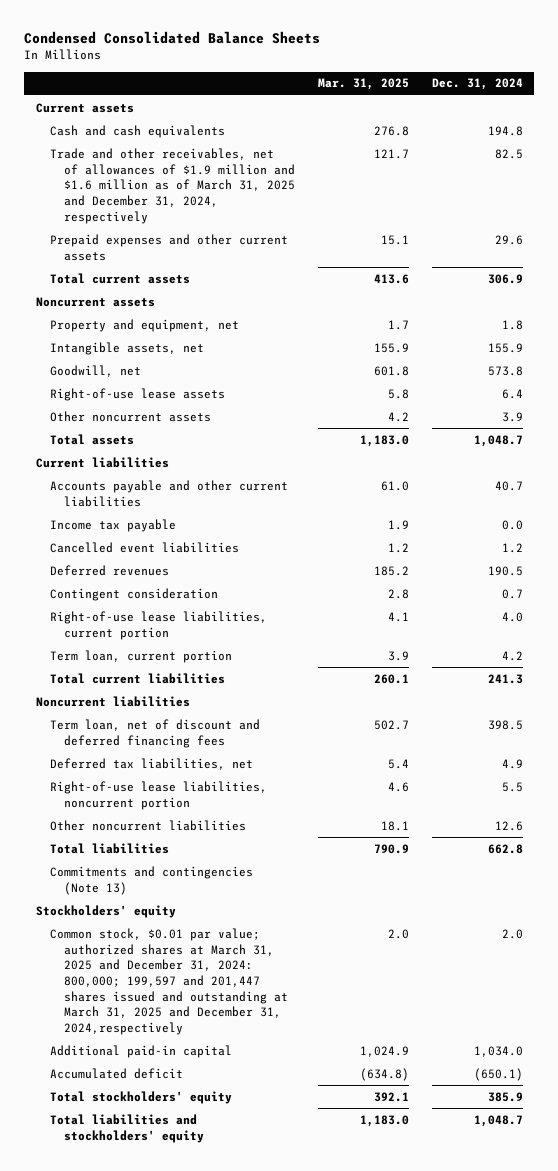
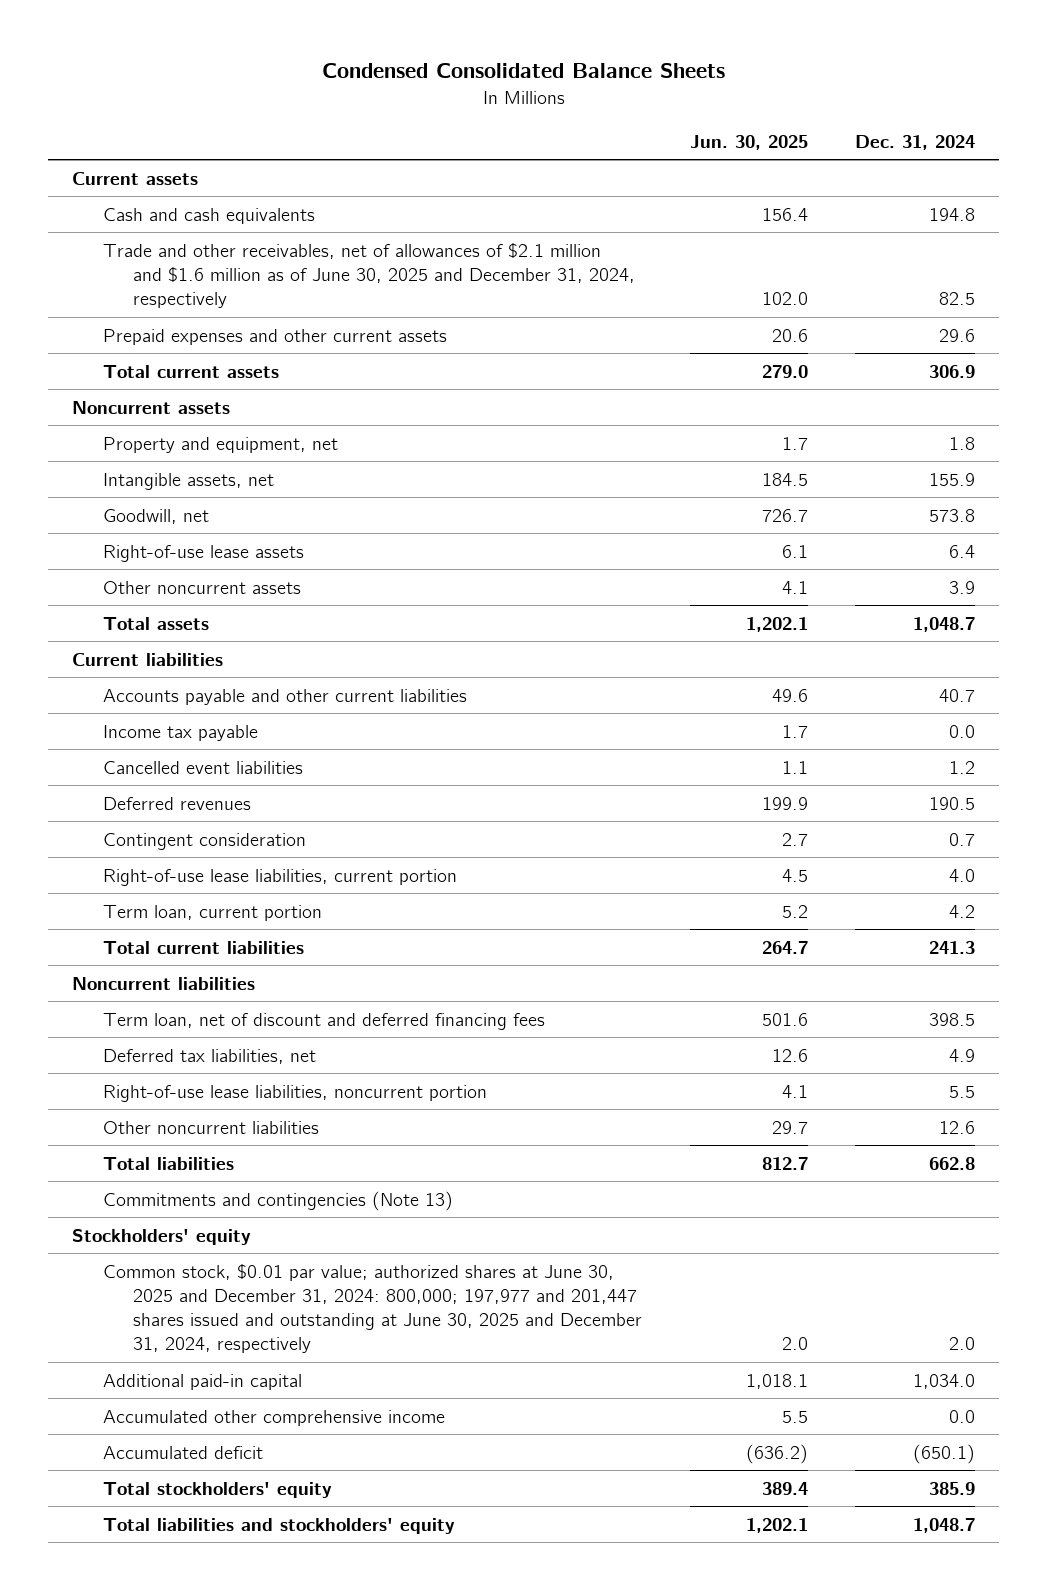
[317,78,409,91] Mar. 31, 2025 -> none
none -> [689,134,808,150] Jun. 30, 2025
[49,147,296,224] Trade and other receivables, net of allowances of $1.9 million and $1.6 million as of March 31, 2025 and December 31, 2024, respectively -> [102,242,636,308] Trade and other receivables, net of allowances of $2.1 million and $1.6 million as of June 30, 2025 and December 31, 2024, respectively
[49,927,289,1036] Common stock, $0.01 par value; authorized shares at March 31, 2025 and December 31, 2024: 800,000; 199,597 and 201,447 shares issued and outstanding at March 31, 2025 and December 31, 2024,respectively -> [102,1263,643,1354] Common stock, $0.01 par value; authorized shares at June 30, 2025 and December 31, 2024: 800,000; 197,977 and 201,447 shares issued and outstanding at June 30, 2025 and December 31, 2024, respectively
none -> [102,1409,445,1426] Accumulated other comprehensive income

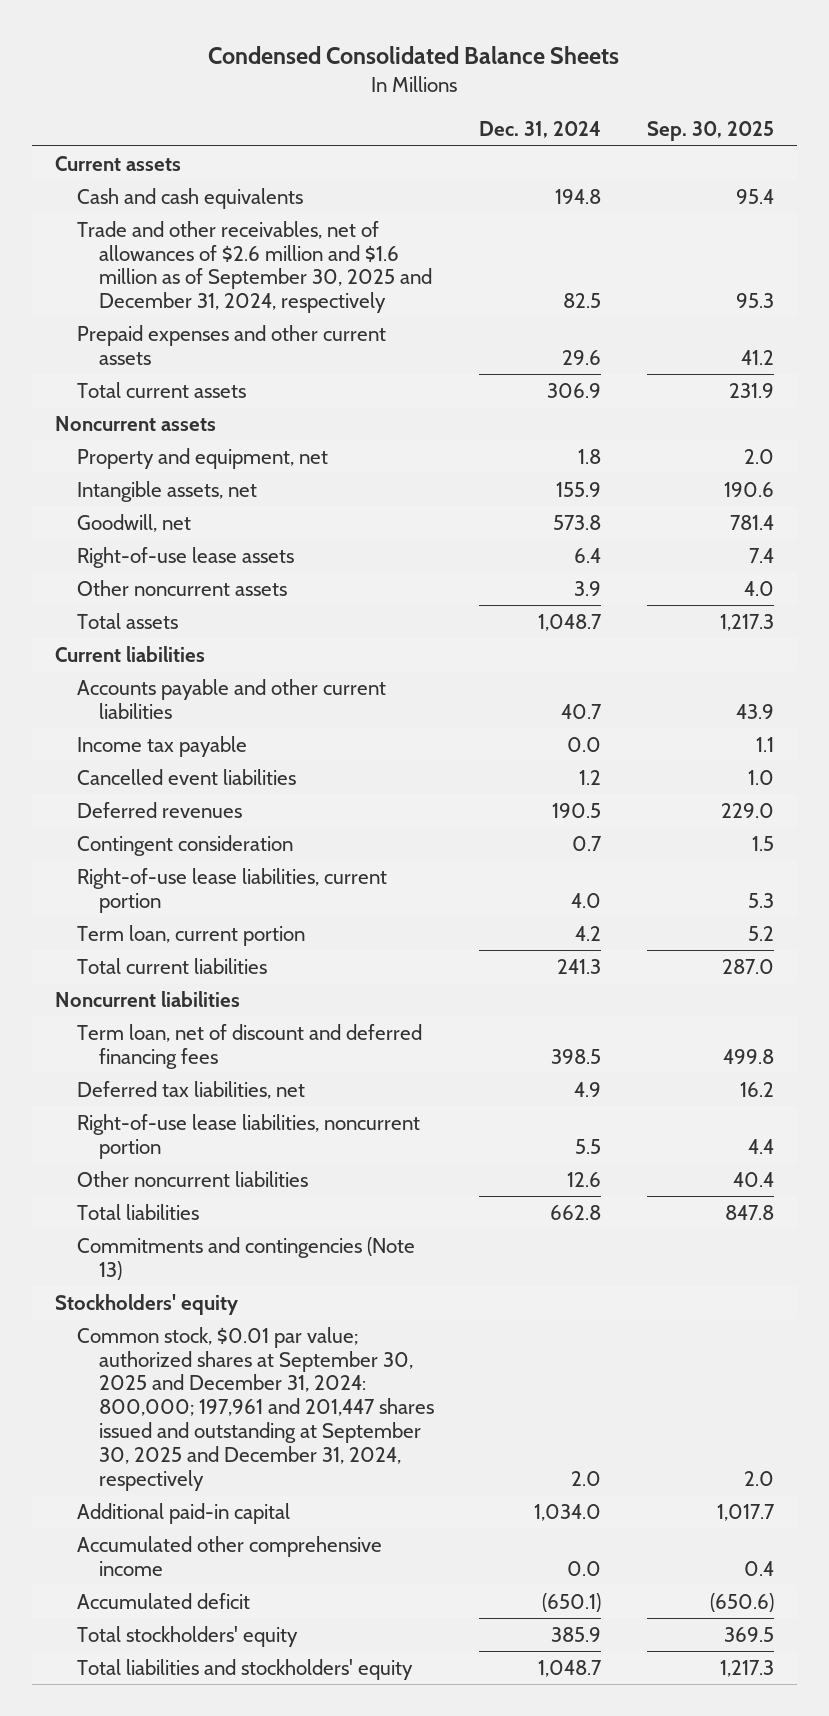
[689,134,808,150] Jun. 30, 2025 -> none
none -> [646,121,774,142] Sep. 30, 2025
[102,242,636,308] Trade and other receivables, net of allowances of $2.1 million and $1.6 million as of June 30, 2025 and December 31, 2024, respectively -> [76,220,432,314] Trade and other receivables, net of allowances of $2.6 million and $1.6 million as of September 30, 2025 and December 31, 2024, respectively
[102,1263,643,1354] Common stock, $0.01 par value; authorized shares at June 30, 2025 and December 31, 2024: 800,000; 197,977 and 201,447 shares issued and outstanding at June 30, 2025 and December 31, 2024, respectively -> [76,1326,434,1491] Common stock, $0.01 par value; authorized shares at September 30, 2025 and December 31, 2024: 800,000; 197,961 and 201,447 shares issued and outstanding at September 30, 2025 and December 31, 2024, respectively

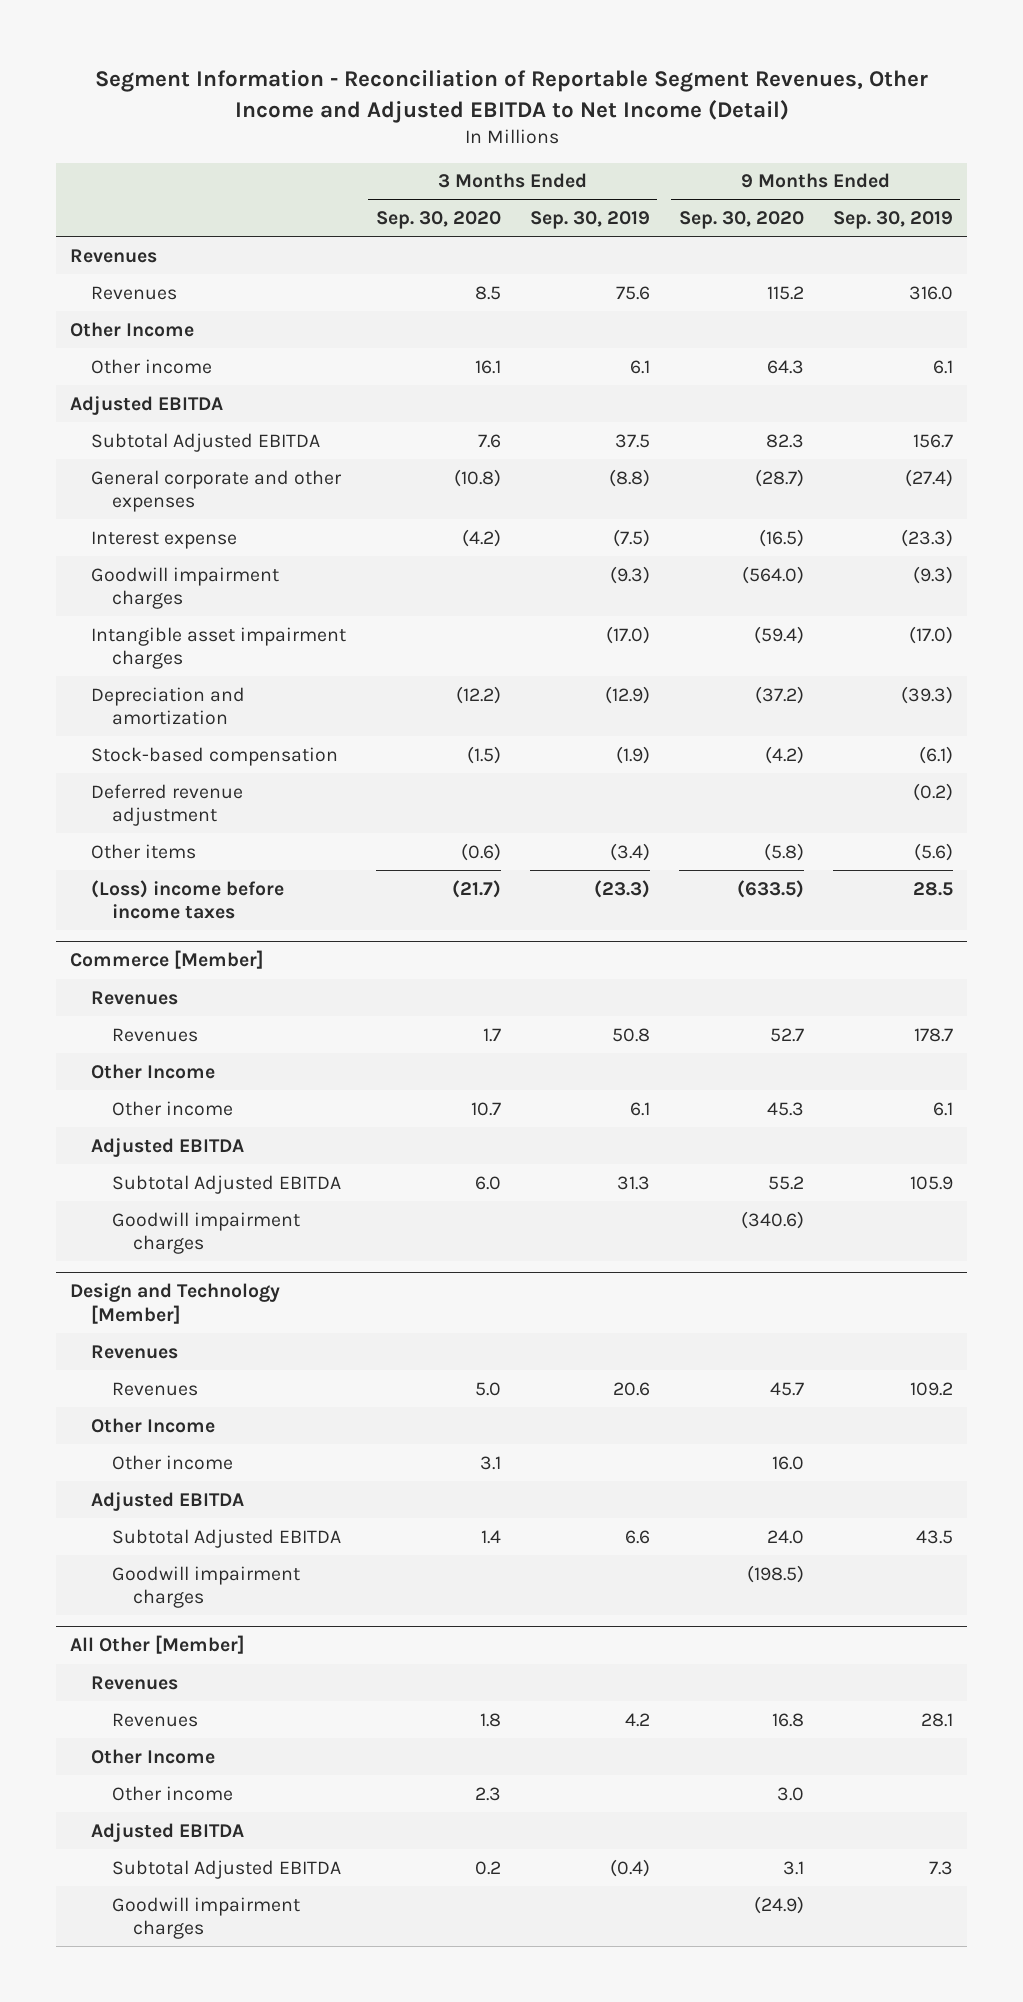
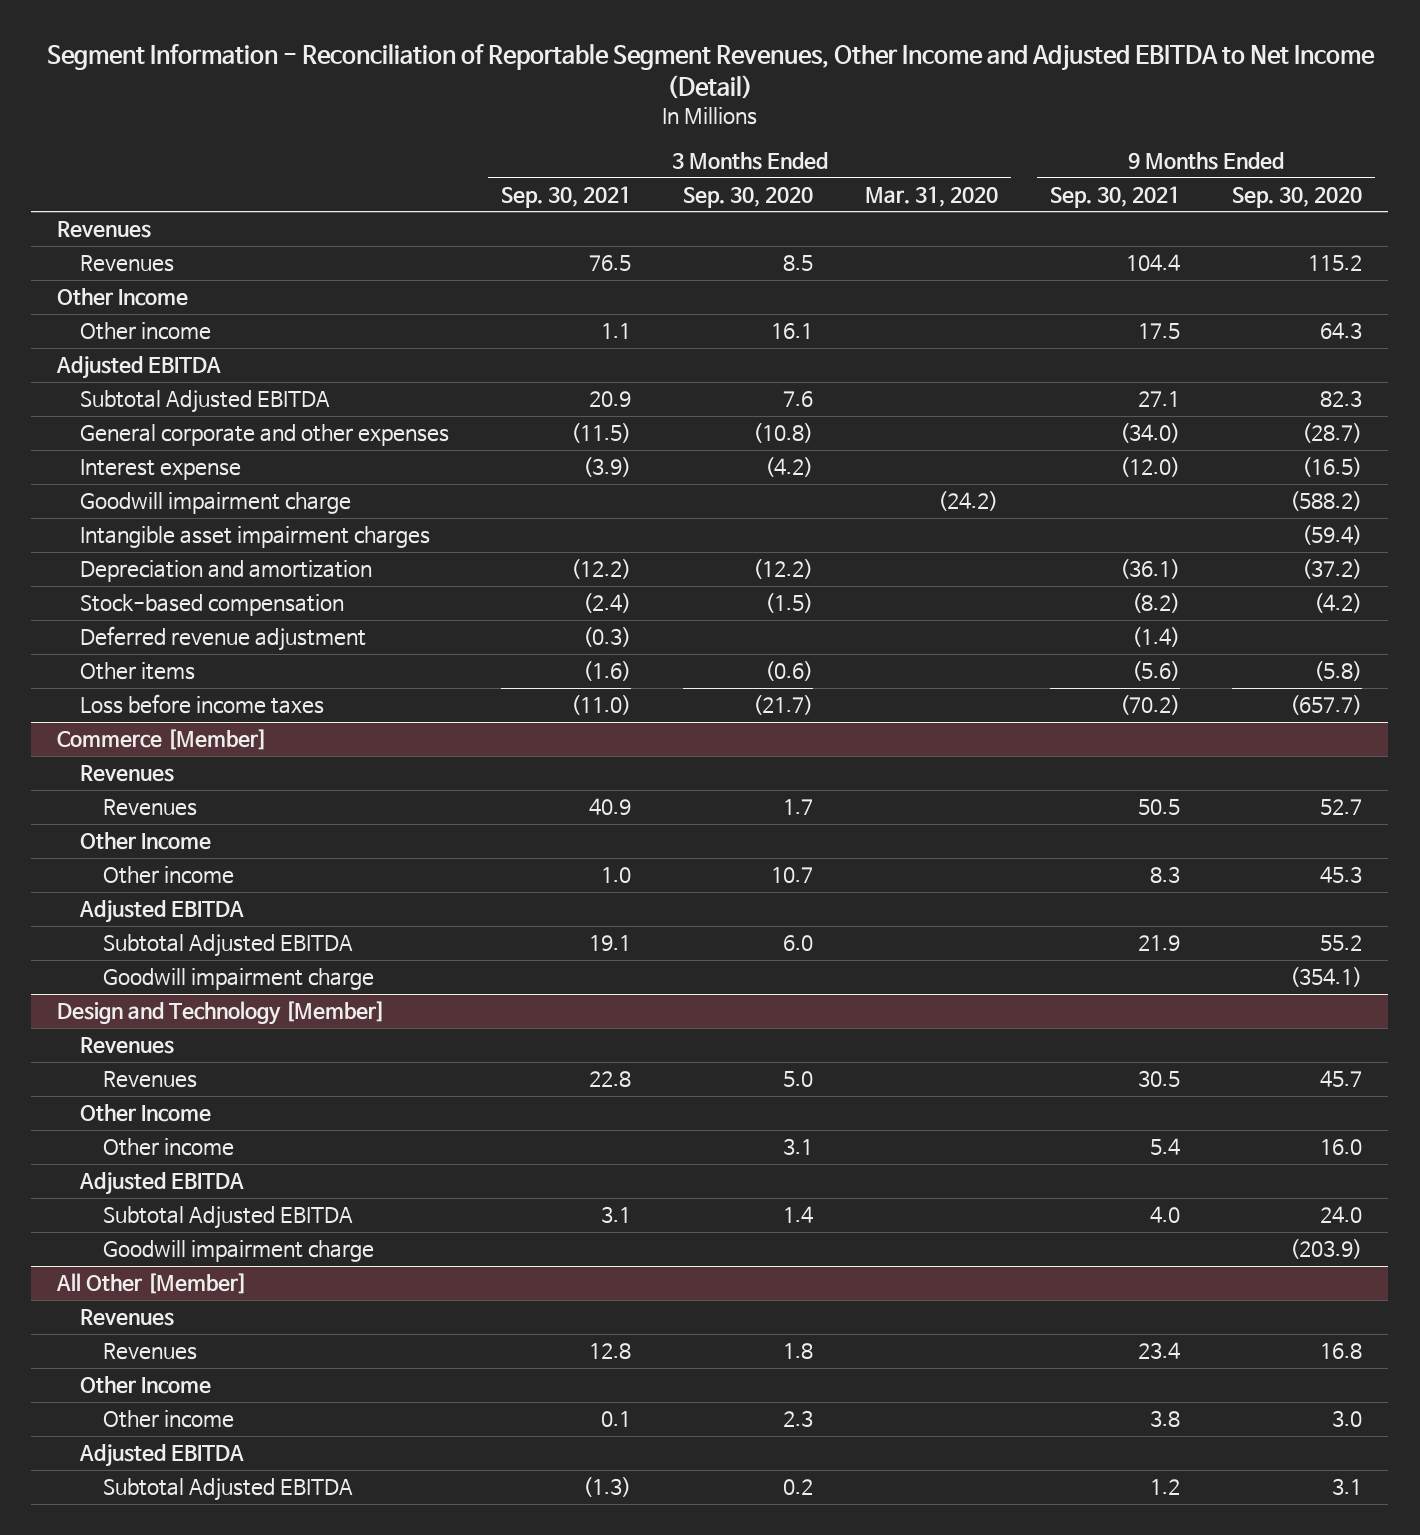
[529,211,650,230] Sep. 30, 2019 -> none
[832,211,953,230] Sep. 30, 2019 -> none
none -> [501,185,632,208] Sep. 30, 2021
none -> [865,185,999,207] Mar. 31, 2020
none -> [1050,185,1181,208] Sep. 30, 2021
[91,566,280,610] Goodwill impairment charges -> [80,492,352,515] Goodwill impairment charge
[741,565,804,584] (564.0) -> [1290,491,1363,512] (588.2)
[91,879,285,920] (Loss) income before income taxes -> [80,694,325,715] Loss before income taxes
[736,879,804,898] (633.5) -> [1290,695,1363,716] (657.7)
[112,1211,301,1255] Goodwill impairment charges -> [103,968,375,991] Goodwill impairment charge
[740,1210,804,1229] (340.6) -> [1290,967,1363,988] (354.1)
[112,1565,301,1609] Goodwill impairment charges -> [103,1240,375,1263] Goodwill impairment charge
[746,1564,804,1583] (198.5) -> [1290,1239,1363,1260] (203.9)
[112,1896,301,1940] Goodwill impairment charges -> none

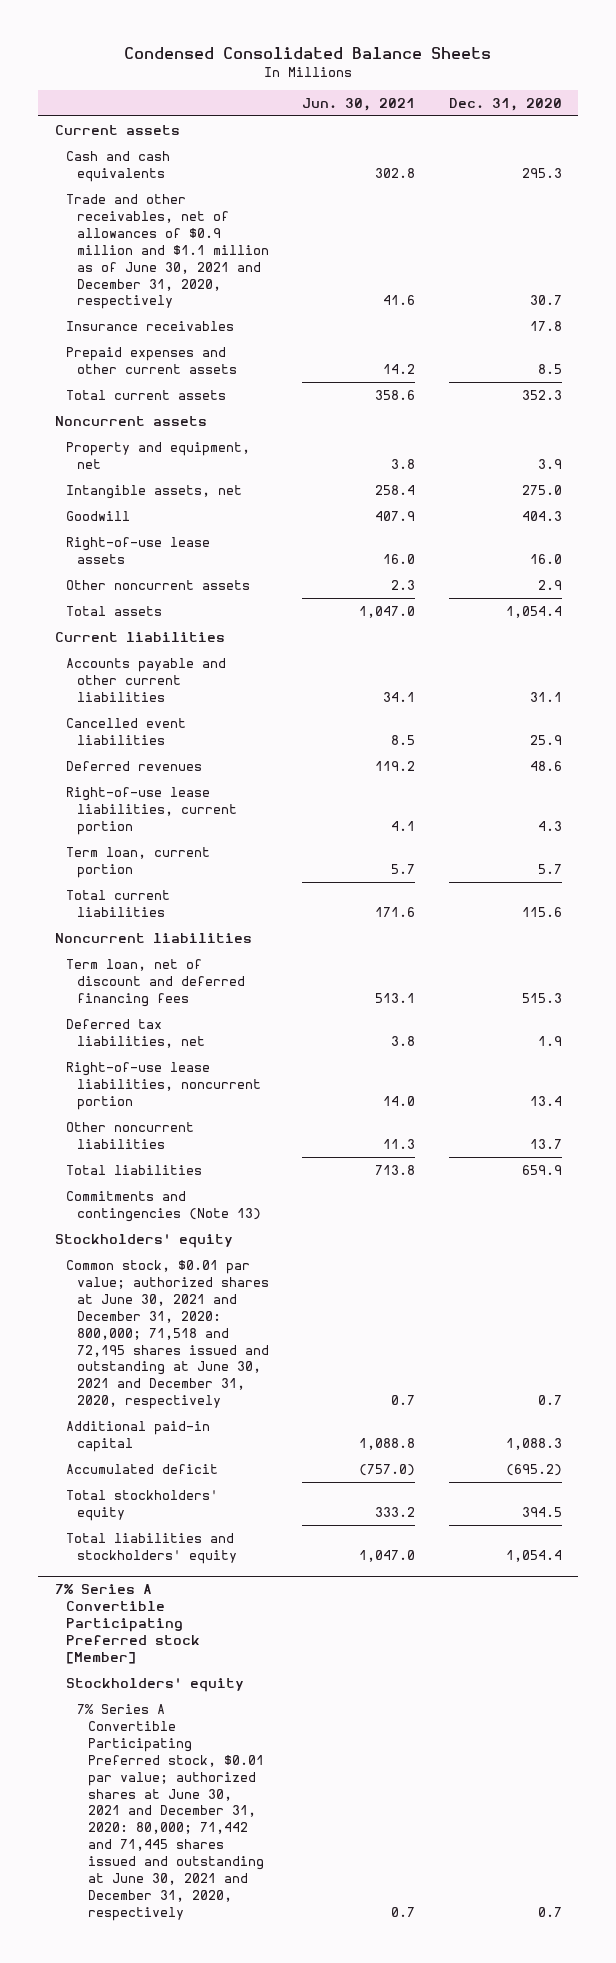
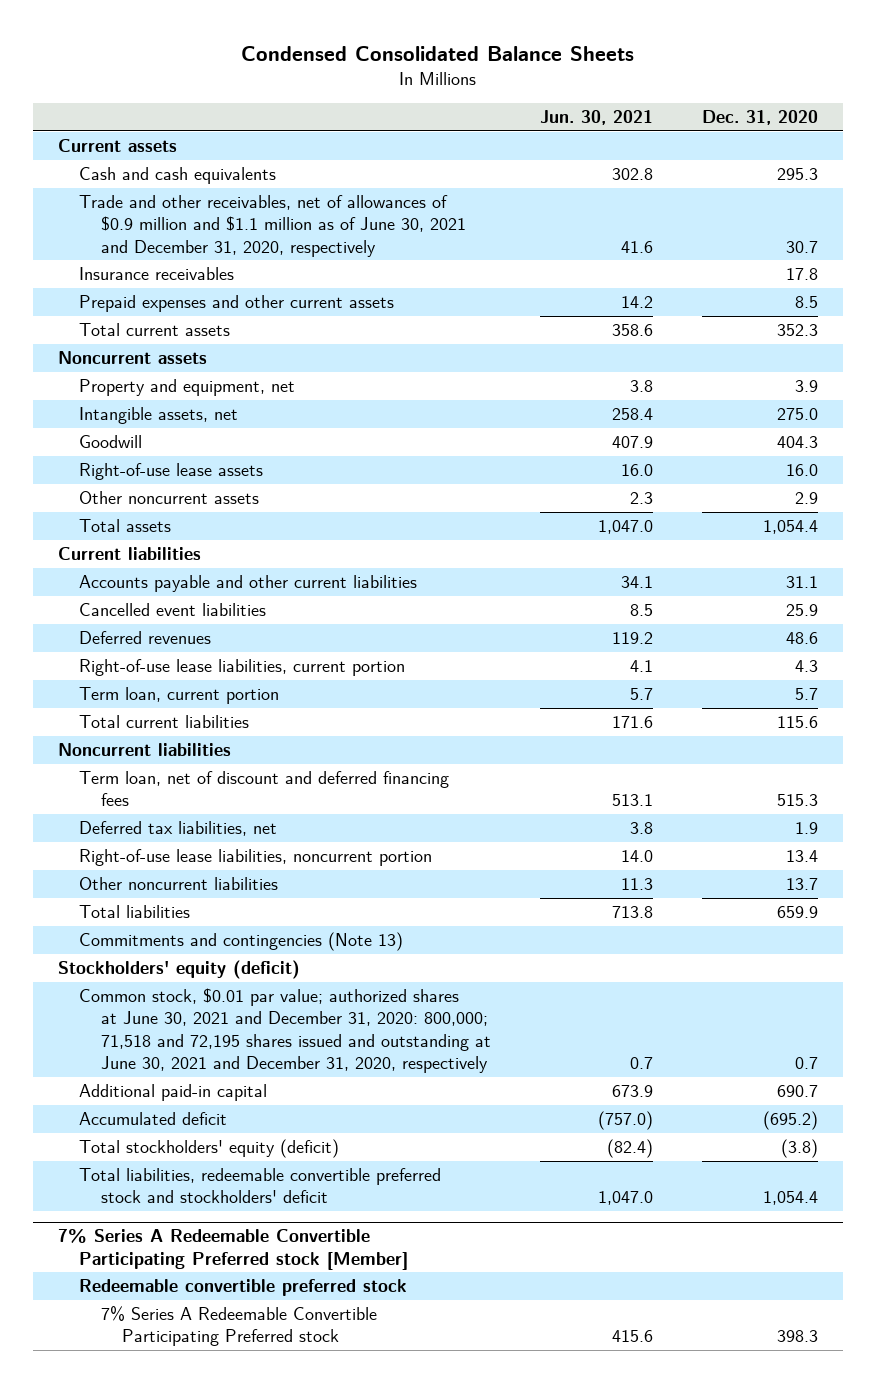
[54,1234,233,1249] Stockholders' equity -> [58,960,301,980] Stockholders' equity (deficit)
[359,1437,416,1450] 1,088.8 -> [611,1085,653,1098] 673.9
[505,1437,562,1450] 1,088.3 -> [777,1085,819,1098] 690.7
[65,1678,244,1693] Stockholders' equity -> none
[77,1704,265,1921] 7% Series A Convertible Participating Preferred stock, $0.01 par value; authorized shares at June 30, 2021 and December 31, 2020: 80,000; 71,442 and 71,445 shares issued and outstanding at June 30, 2021 and December 31, 2020, respectively -> none
[65,1490,218,1521] Total stockholders' equity -> [79,1139,340,1159] Total stockholders' equity (deficit)
[375,1506,416,1517] 333.2 -> [606,1139,653,1159] (82.4)
[521,1506,562,1517] 394.5 -> [781,1139,819,1159] (3.8)
[65,1533,238,1564] Total liabilities and stockholders' equity -> [79,1168,442,1204] Total liabilities, redeemable convertible preferred stock and stockholders' deficit
[54,1584,200,1665] 7% Series A Convertible Participating Preferred stock [Member] -> [58,1229,409,1270] 7% Series A Redeemable Convertible Participating Preferred stock [Member]
none -> [79,1279,408,1297] Redeemable convertible preferred stock
none -> [100,1306,377,1347] 7% Series A Redeemable Convertible Participating Preferred stock

